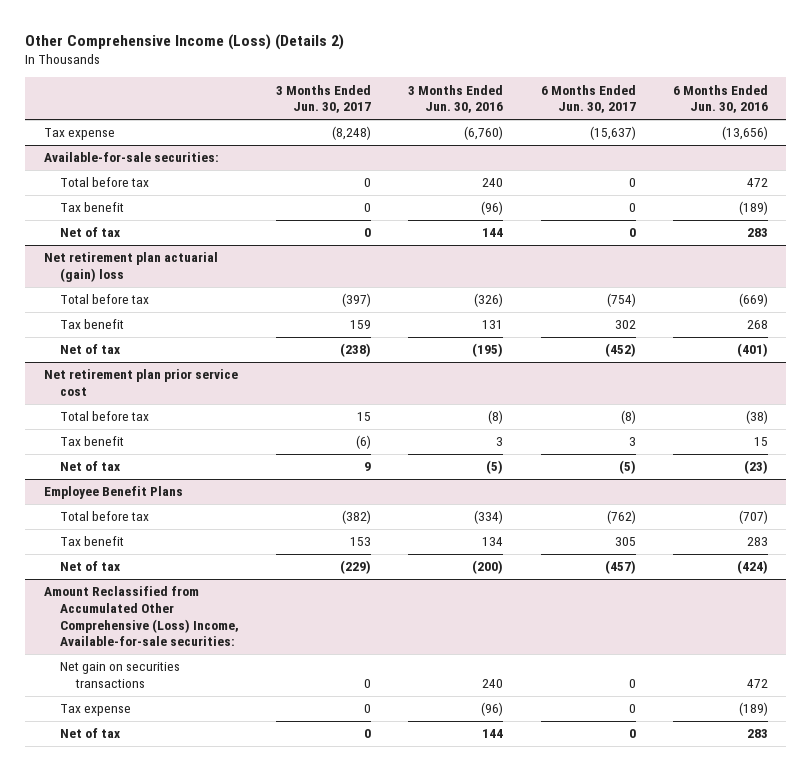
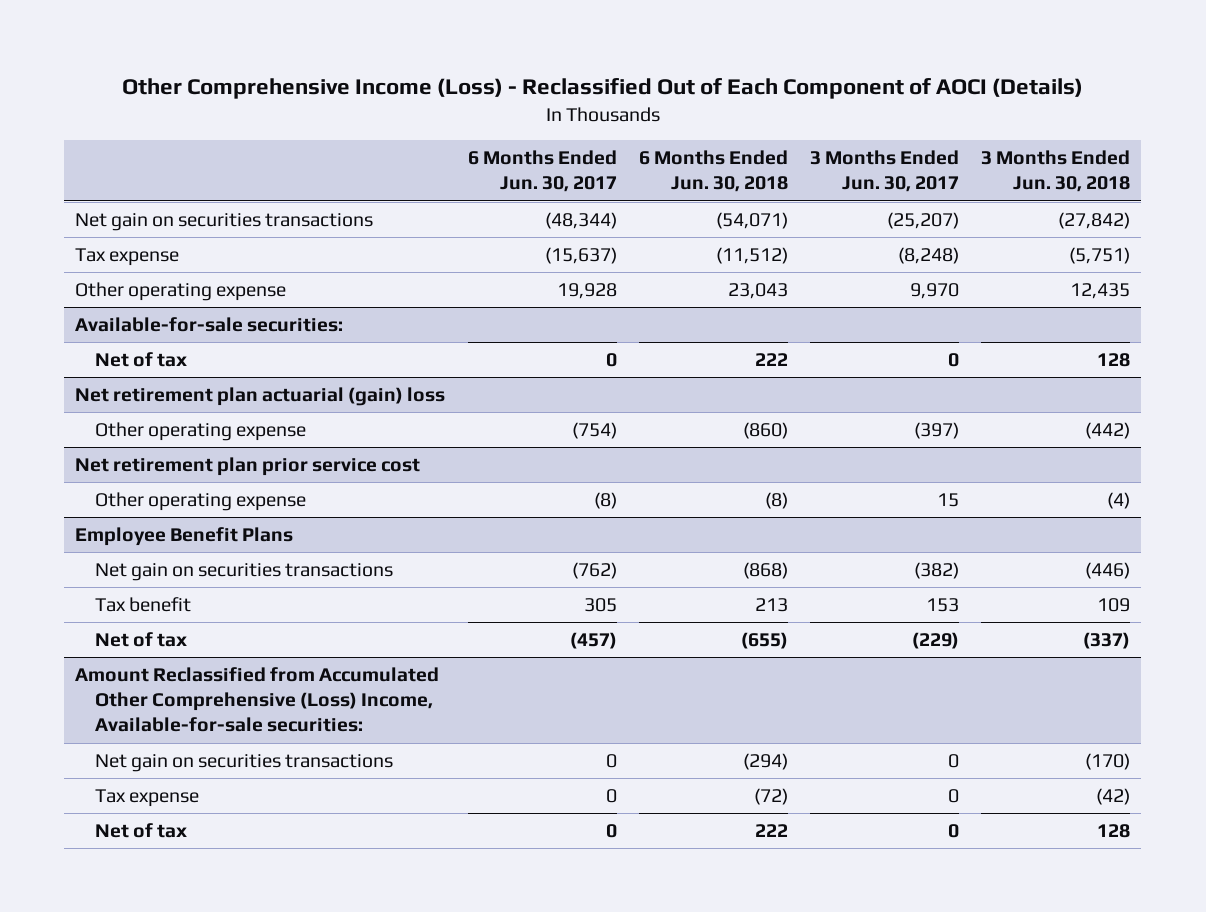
[24,33,344,50] Other Comprehensive Income (Loss) (Details 2) -> [121,78,1083,100] Other Comprehensive Income (Loss) - Reclassified Out of Each Component of AOCI (Details)
[408,84,504,114] 3 Months Ended Jun. 30, 2016 -> none
[672,84,768,114] 6 Months Ended Jun. 30, 2016 -> none
none -> [638,150,788,193] 6 Months Ended Jun. 30, 2018
none -> [981,150,1131,193] 3 Months Ended Jun. 30, 2018
none -> [75,212,374,231] Net gain on securities transactions
none -> [75,281,287,301] Other operating expense
[59,177,149,188] Total before tax -> none
[59,202,124,213] Tax benefit -> none
[59,319,124,330] Tax benefit -> none
[59,344,120,355] Net of tax -> none
[59,294,149,305] Total before tax -> [95,421,307,441] Other operating expense
[59,436,124,447] Tax benefit -> none
[59,461,120,472] Net of tax -> none
[59,411,149,422] Total before tax -> [95,491,307,511] Other operating expense
[59,511,149,522] Total before tax -> [95,562,394,581] Net gain on securities transactions

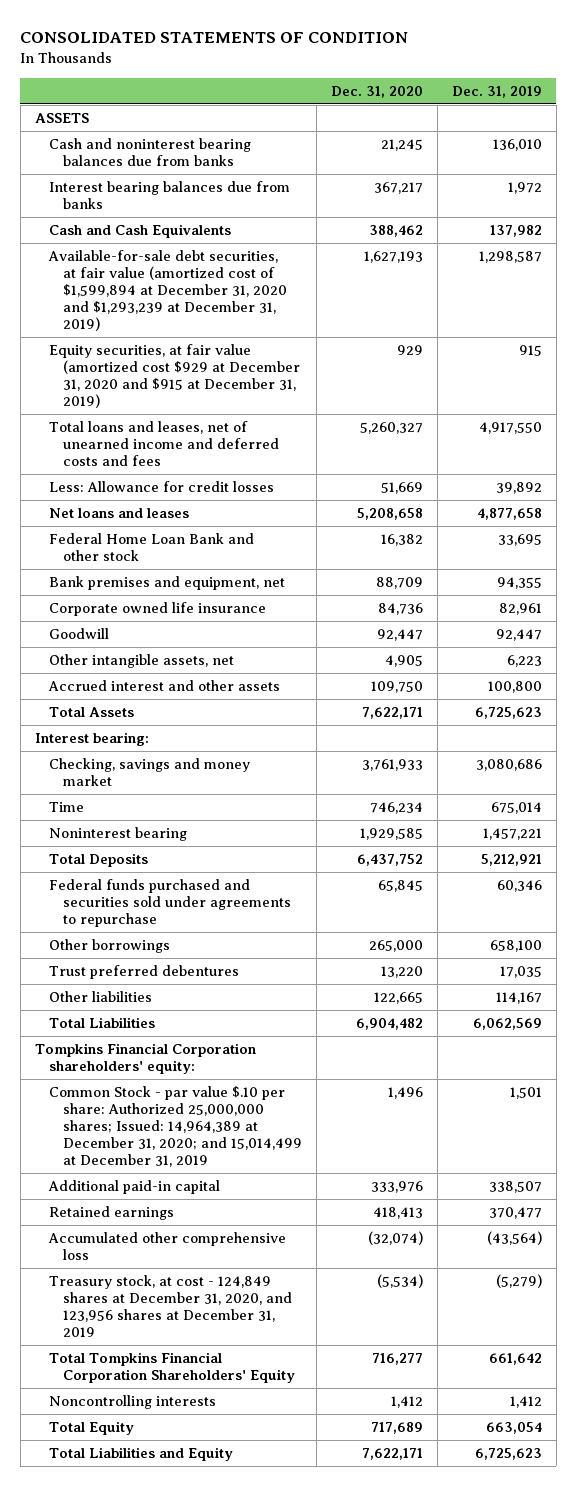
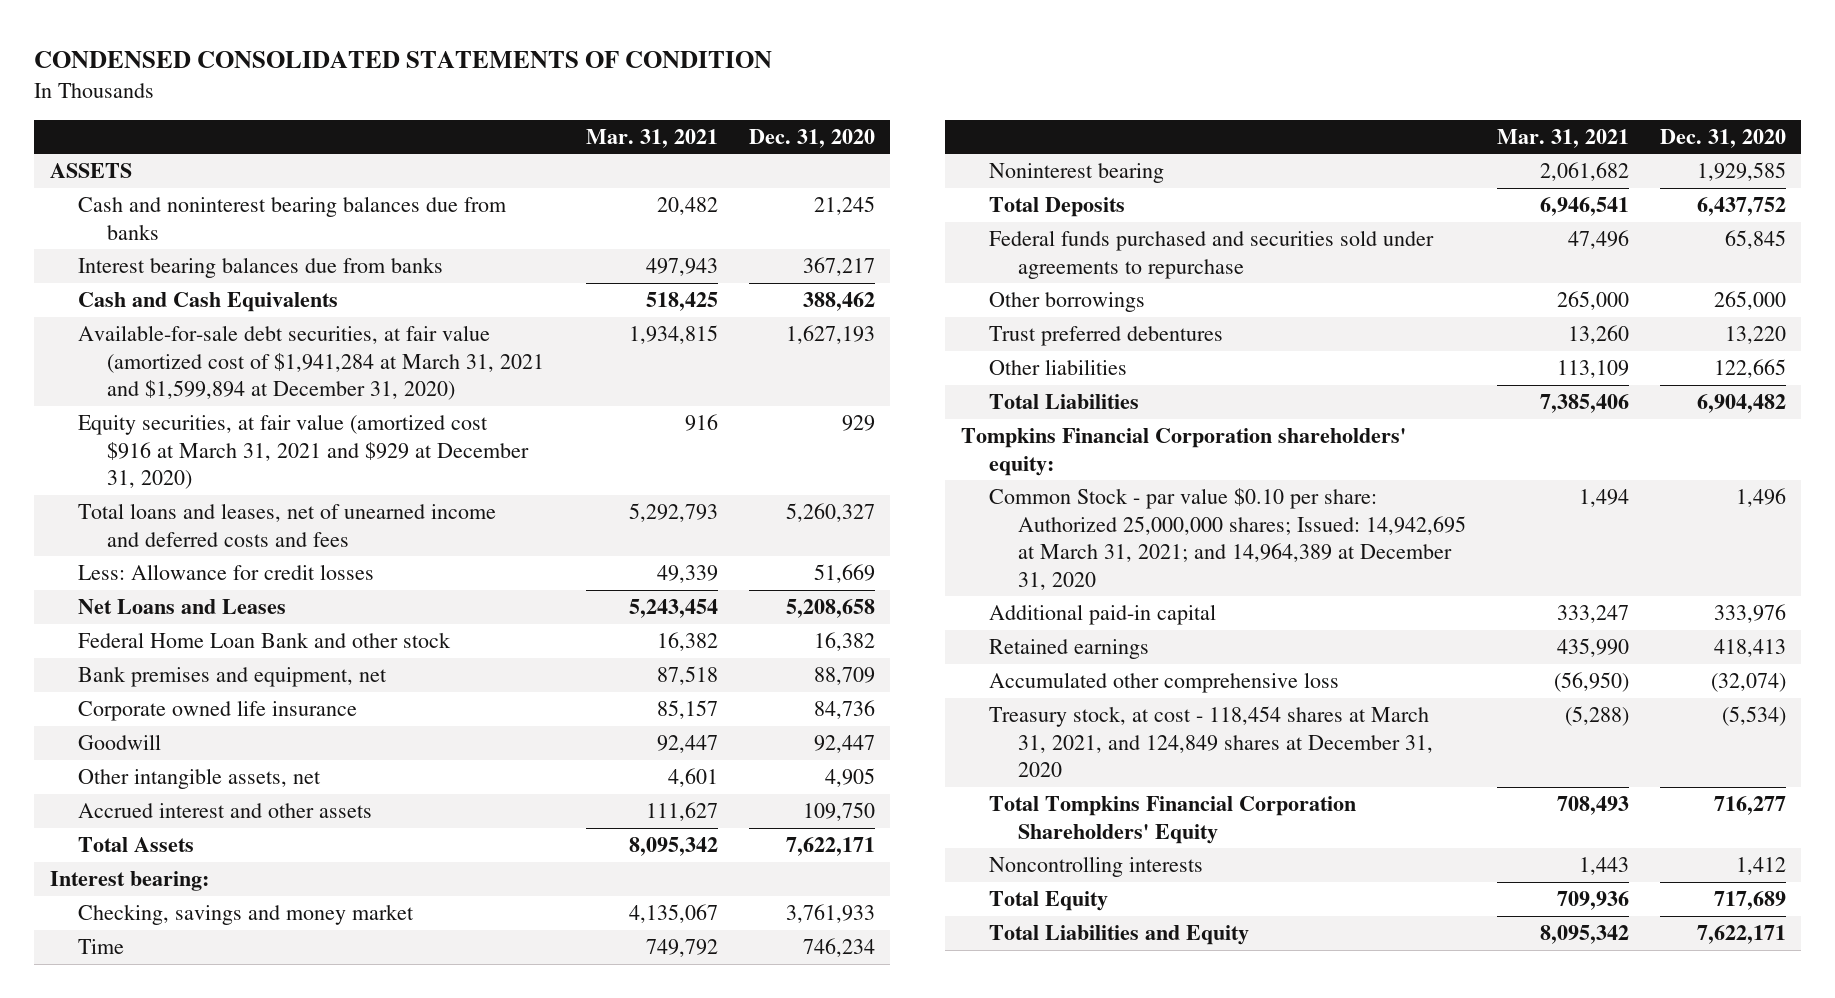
[20,32,409,44] CONSOLIDATED STATEMENTS OF CONDITION -> [34,51,773,69] CONDENSED CONSOLIDATED STATEMENTS OF CONDITION
[451,85,542,98] Dec. 31, 2019 -> none
none -> [585,128,718,148] Mar. 31, 2021
[47,250,288,332] Available-for-sale debt securities, at fair value (amortized cost of $1,599,894 at December 31, 2020 and $1,293,239 at December 31, 2019) -> [78,325,544,401] Available-for-sale debt securities, at fair value (amortized cost of $1,941,284 at March 31, 2021 and $1,599,894 at December 31, 2020)
[48,344,301,409] Equity securities, at fair value (amortized cost $929 at December 31, 2020 and $915 at December 31, 2019) -> [78,414,529,490] Equity securities, at fair value (amortized cost $916 at March 31, 2021 and $929 at December 31, 2020)
[48,508,189,519] Net loans and leases -> [78,599,287,615] Net Loans and Leases
[48,1086,303,1168] Common Stock - par value $.10 per share: Authorized 25,000,000 shares; Issued: 14,964,389 at December 31, 2020; and 15,014,499 at December 31, 2019 -> [989,488,1466,590] Common Stock - par value $0.10 per share: Authorized 25,000,000 shares; Issued: 14,942,695 at March 31, 2021; and 14,964,389 at December 31, 2020
[48,1275,293,1338] Treasury stock, at cost - 124,849 shares at December 31, 2020, and 123,956 shares at December 31, 2019 -> [989,706,1433,778] Treasury stock, at cost - 118,454 shares at March 31, 2021, and 124,849 shares at December 31, 2020

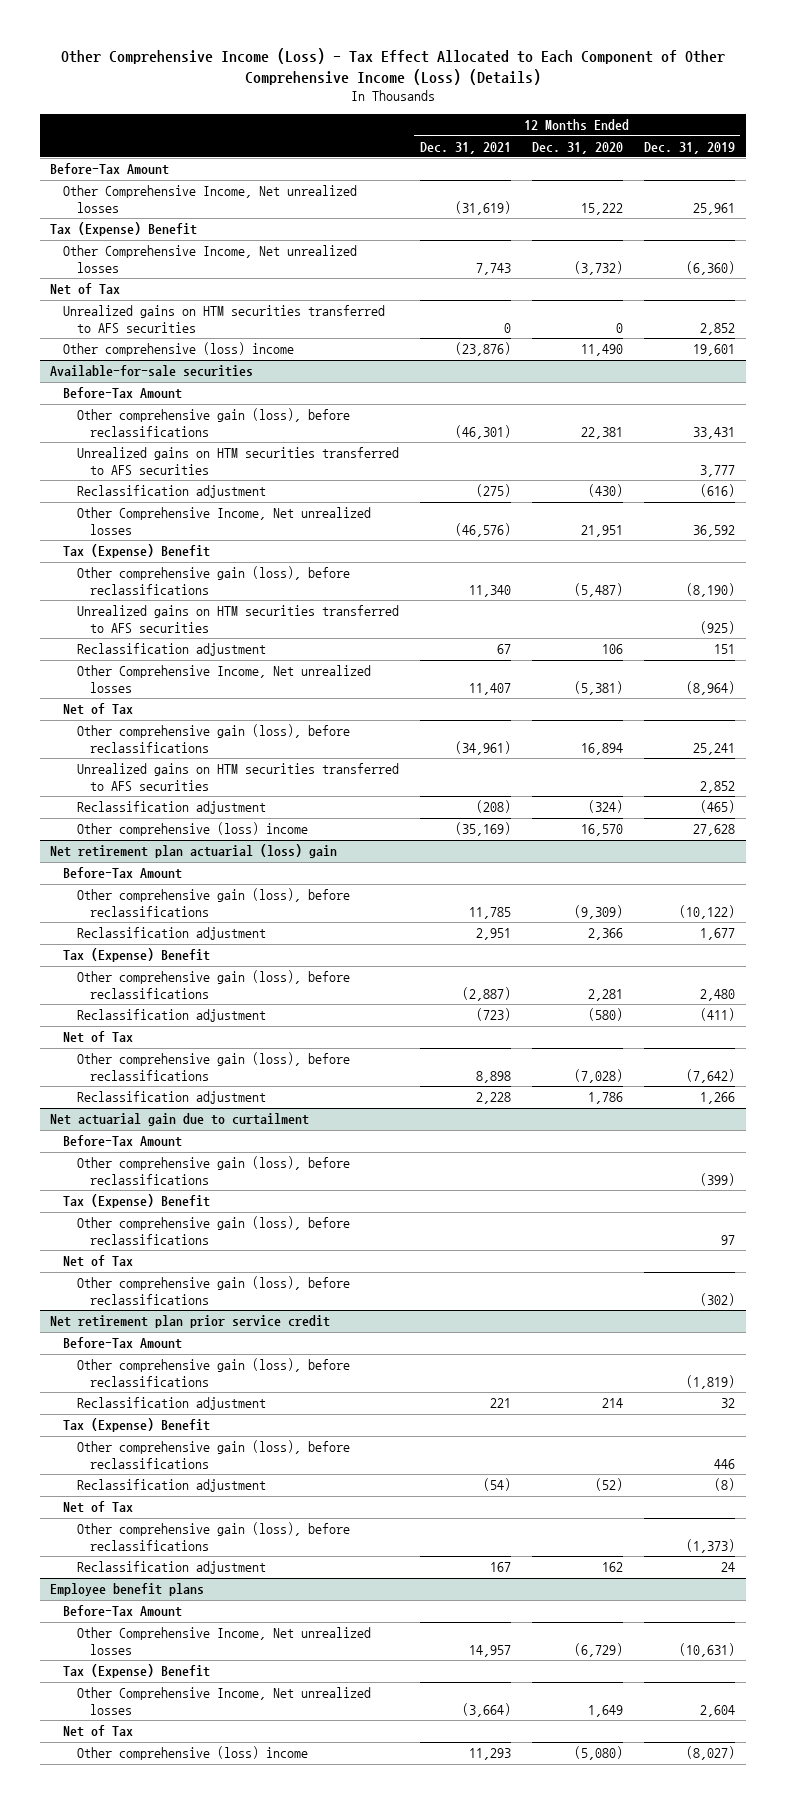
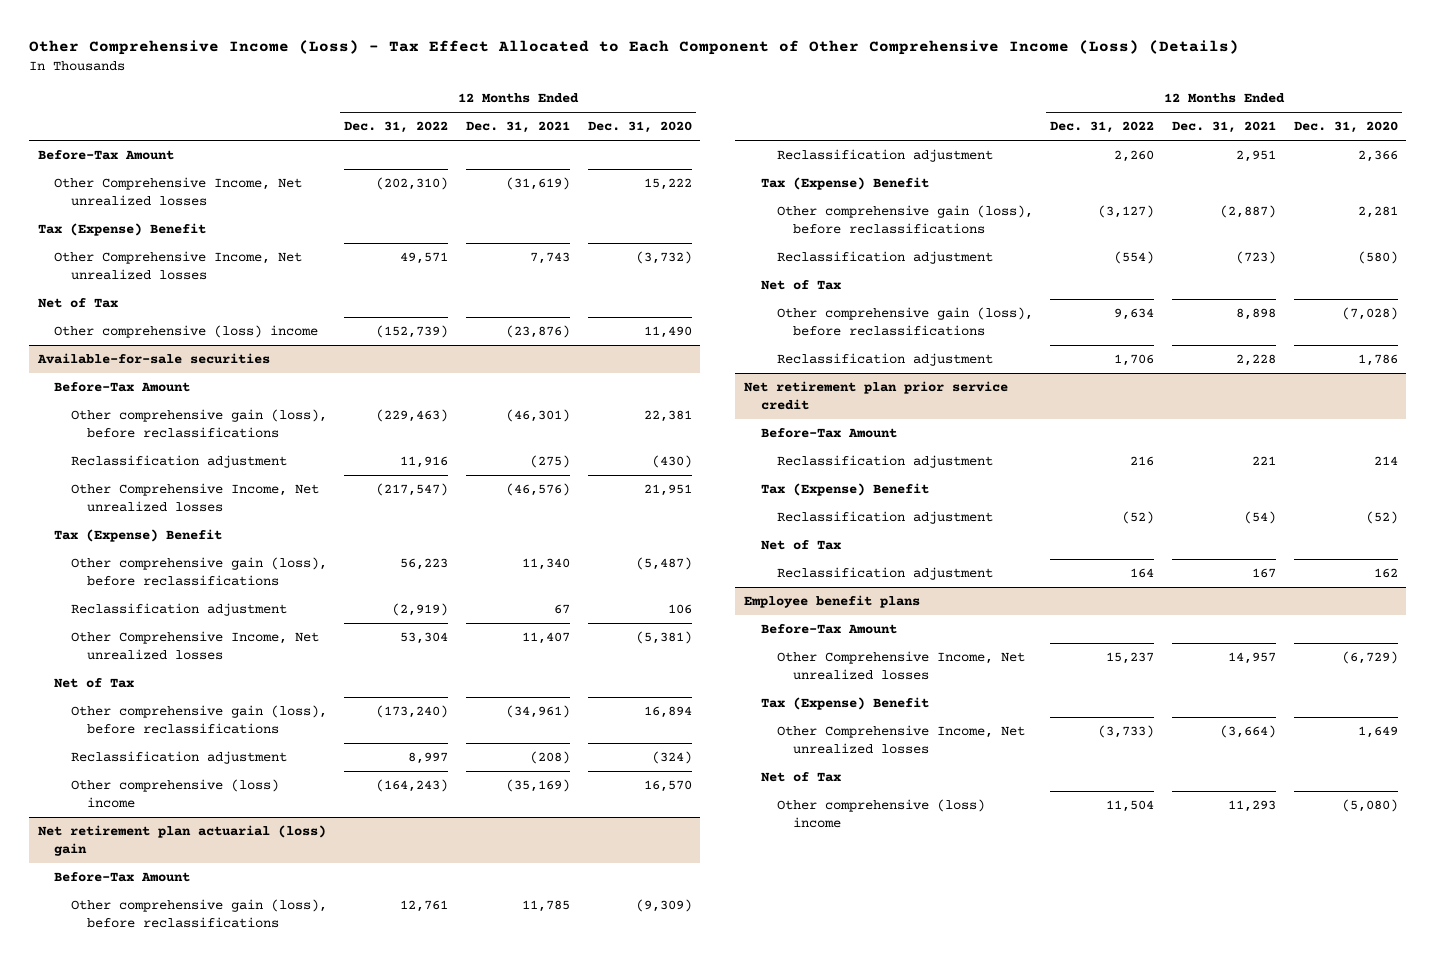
[643,141,735,154] Dec. 31, 2019 -> none
none -> [344,121,449,134] Dec. 31, 2022
[63,305,386,333] Unrealized gains on HTM securities transferred to AFS securities -> none
[76,447,399,475] Unrealized gains on HTM securities transferred to AFS securities -> none
[76,605,399,633] Unrealized gains on HTM securities transferred to AFS securities -> none
[76,763,399,791] Unrealized gains on HTM securities transferred to AFS securities -> none
[50,1113,310,1127] Net actuarial gain due to curtailment -> none
[63,1135,183,1148] Before-Tax Amount -> none
[76,1156,350,1185] Other comprehensive gain (loss), before reclassifications -> none
[63,1194,211,1209] Tax (Expense) Benefit -> none
[76,1216,350,1245] Other comprehensive gain (loss), before reclassifications -> none
[63,1255,134,1268] Net of Tax -> none
[76,1276,350,1305] Other comprehensive gain (loss), before reclassifications -> none
[76,1358,350,1387] Other comprehensive gain (loss), before reclassifications -> none
[76,1440,350,1469] Other comprehensive gain (loss), before reclassifications -> none
[76,1522,350,1551] Other comprehensive gain (loss), before reclassifications -> none

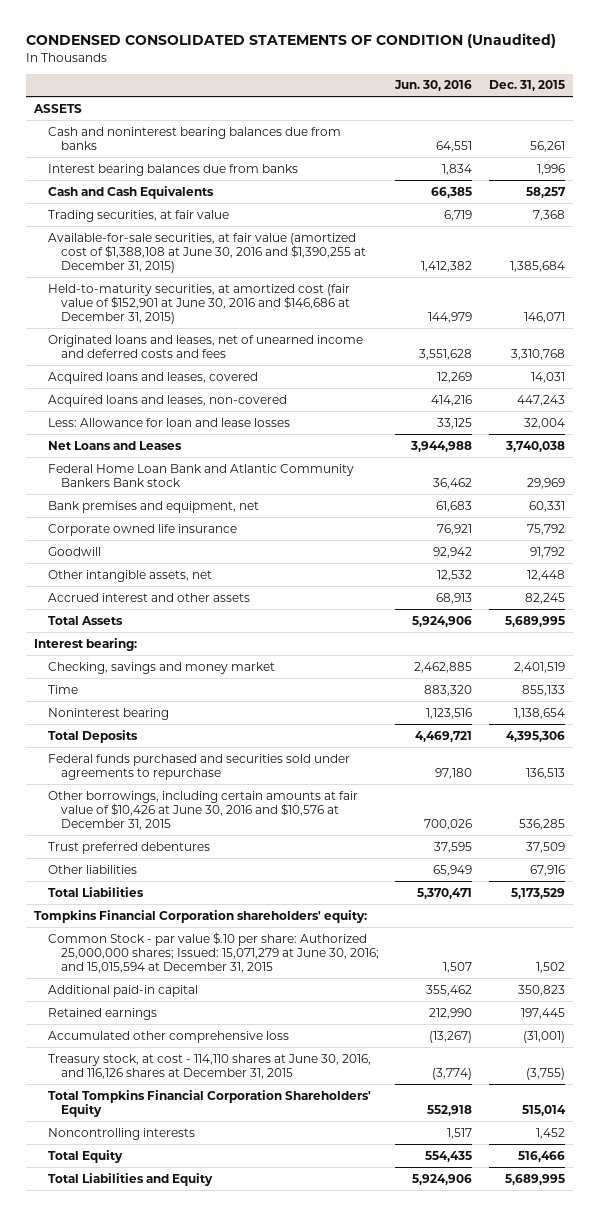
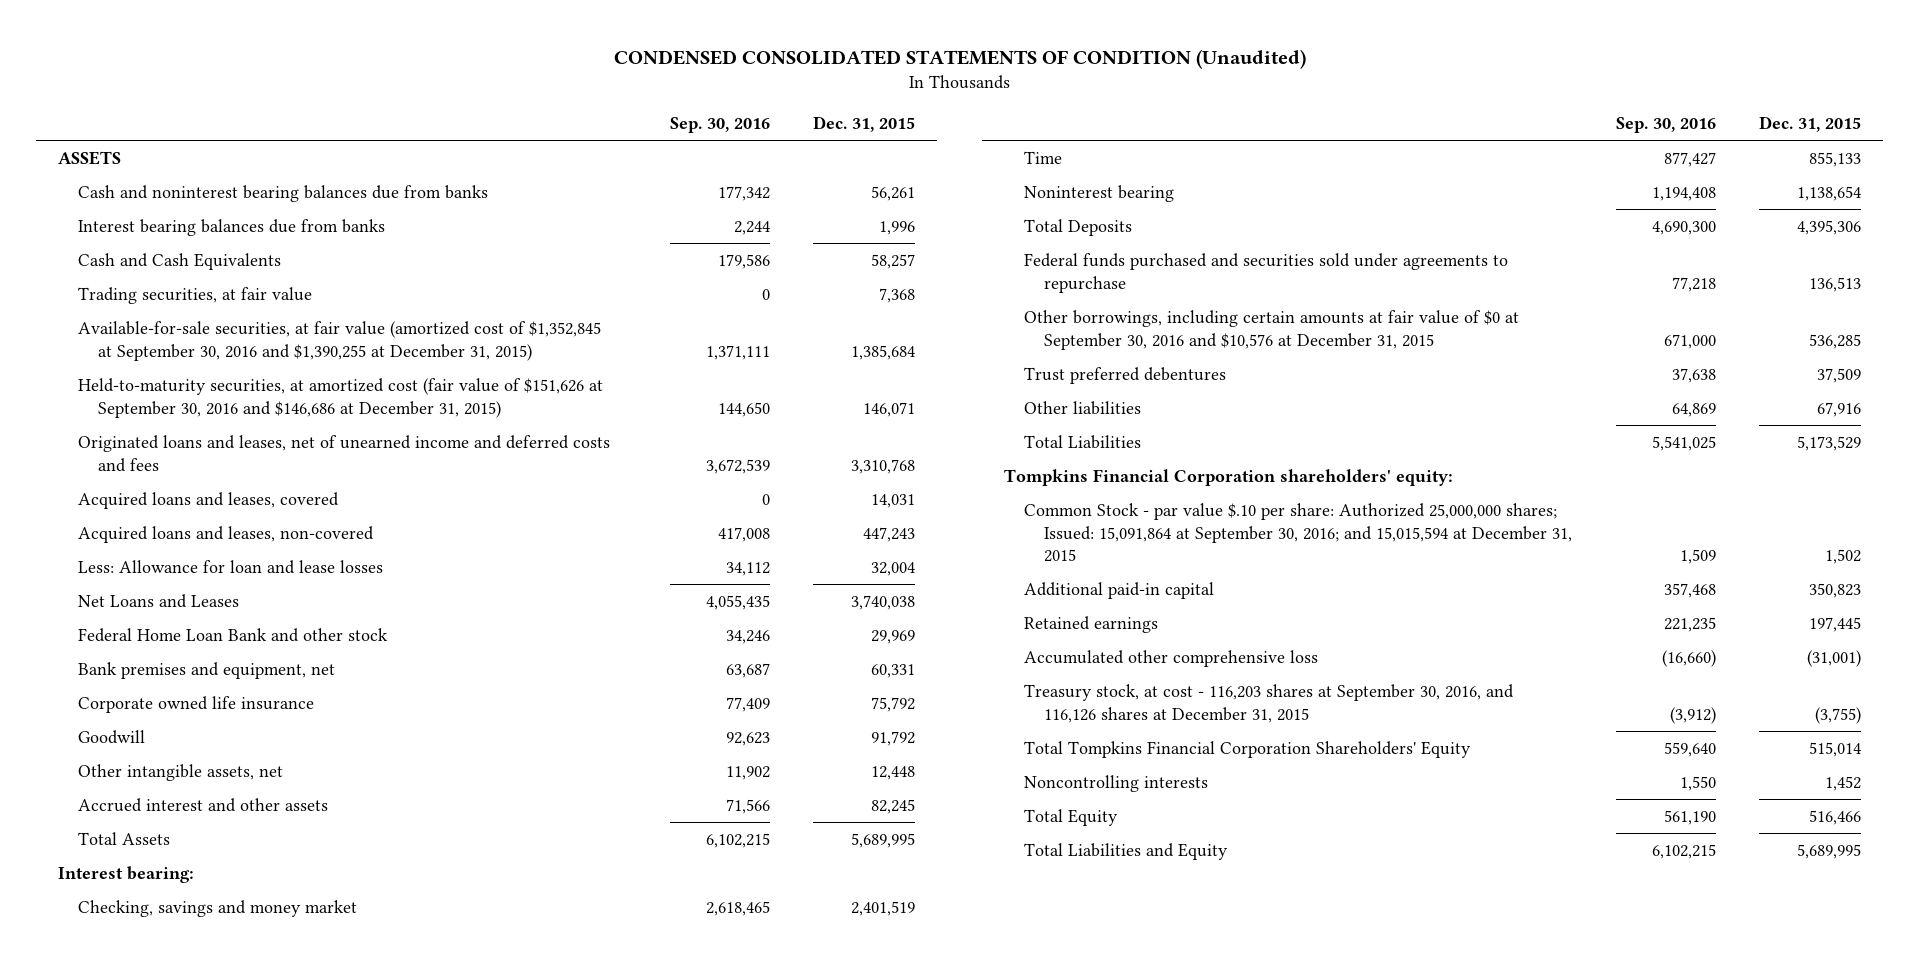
[394,80,473,92] Jun. 30, 2016 -> none
none -> [669,117,770,134] Sep. 30, 2016
[47,232,366,274] Available-for-sale securities, at fair value (amortized cost of $1,388,108 at June 30, 2016 and $1,390,255 at December 31, 2015) -> [78,320,602,361] Available-for-sale securities, at fair value (amortized cost of $1,352,845 at September 30, 2016 and $1,390,255 at December 31, 2015)
[47,283,350,325] Held-to-maturity securities, at amortized cost (fair value of $152,901 at June 30, 2016 and $146,686 at December 31, 2015) -> [78,377,604,418] Held-to-maturity securities, at amortized cost (fair value of $151,626 at September 30, 2016 and $146,686 at December 31, 2015)
[47,463,354,487] Federal Home Loan Bank and Atlantic Community Bankers Bank stock -> [78,627,389,642] Federal Home Loan Bank and other stock
[47,790,358,831] Other borrowings, including certain amounts at fair value of $10,426 at June 30, 2016 and $10,576 at December 31, 2015 -> [1024,309,1520,350] Other borrowings, including certain amounts at fair value of $0 at September 30, 2016 and $10,576 at December 31, 2015
[47,931,379,974] Common Stock - par value $.10 per share: Authorized 25,000,000 shares; Issued: 15,071,279 at June 30, 2016; and 15,015,594 at December 31, 2015 -> [1024,502,1573,563] Common Stock - par value $.10 per share: Authorized 25,000,000 shares; Issued: 15,091,864 at September 30, 2016; and 15,015,594 at December 31, 2015
[47,1053,371,1079] Treasury stock, at cost - 114,110 shares at June 30, 2016, and 116,126 shares at December 31, 2015 -> [1024,683,1515,723] Treasury stock, at cost - 116,203 shares at September 30, 2016, and 116,126 shares at December 31, 2015

